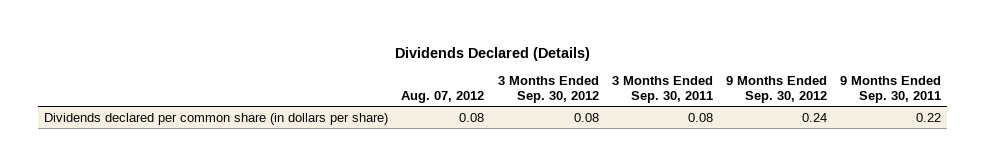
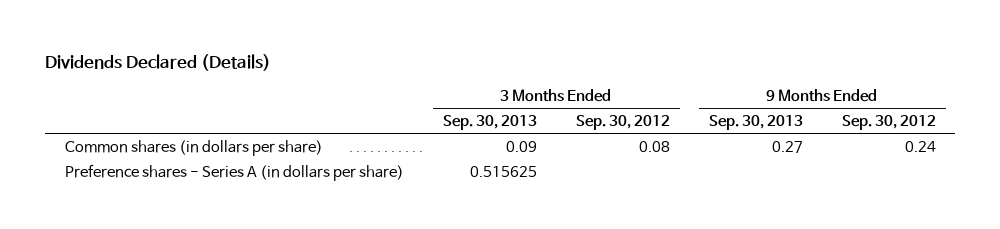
[401,91,485,104] Aug. 07, 2012 -> none
[611,76,713,104] 3 Months Ended Sep. 30, 2011 -> none
[839,76,941,104] 9 Months Ended Sep. 30, 2011 -> none
none -> [442,115,537,131] Sep. 30, 2013
none -> [708,115,803,131] Sep. 30, 2013
[44,112,389,125] Dividends declared per common share (in dollars per share) -> [64,139,323,156] Common shares (in dollars per share)
none -> [64,163,404,181] Preference shares - Series A (in dollars per share)

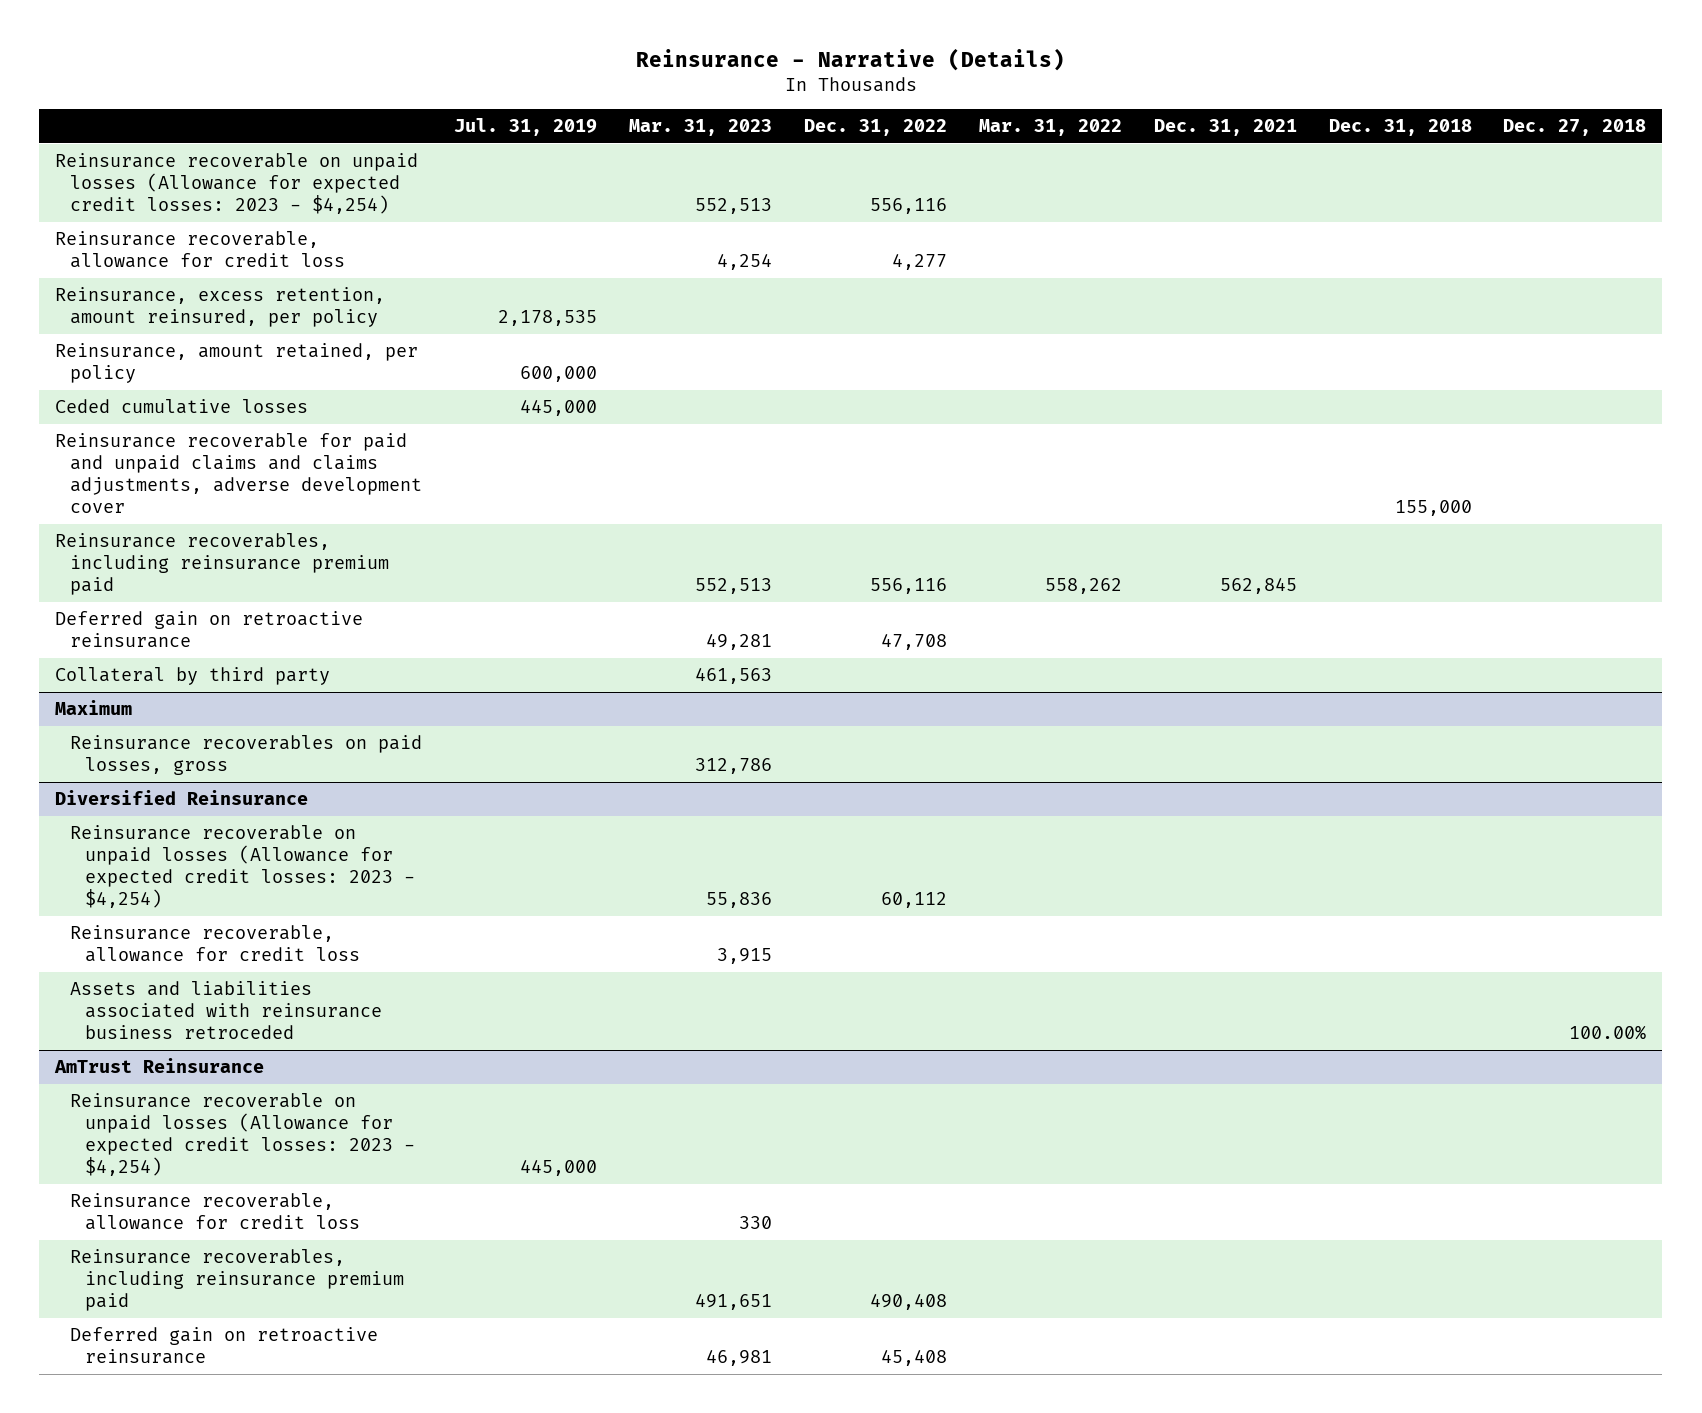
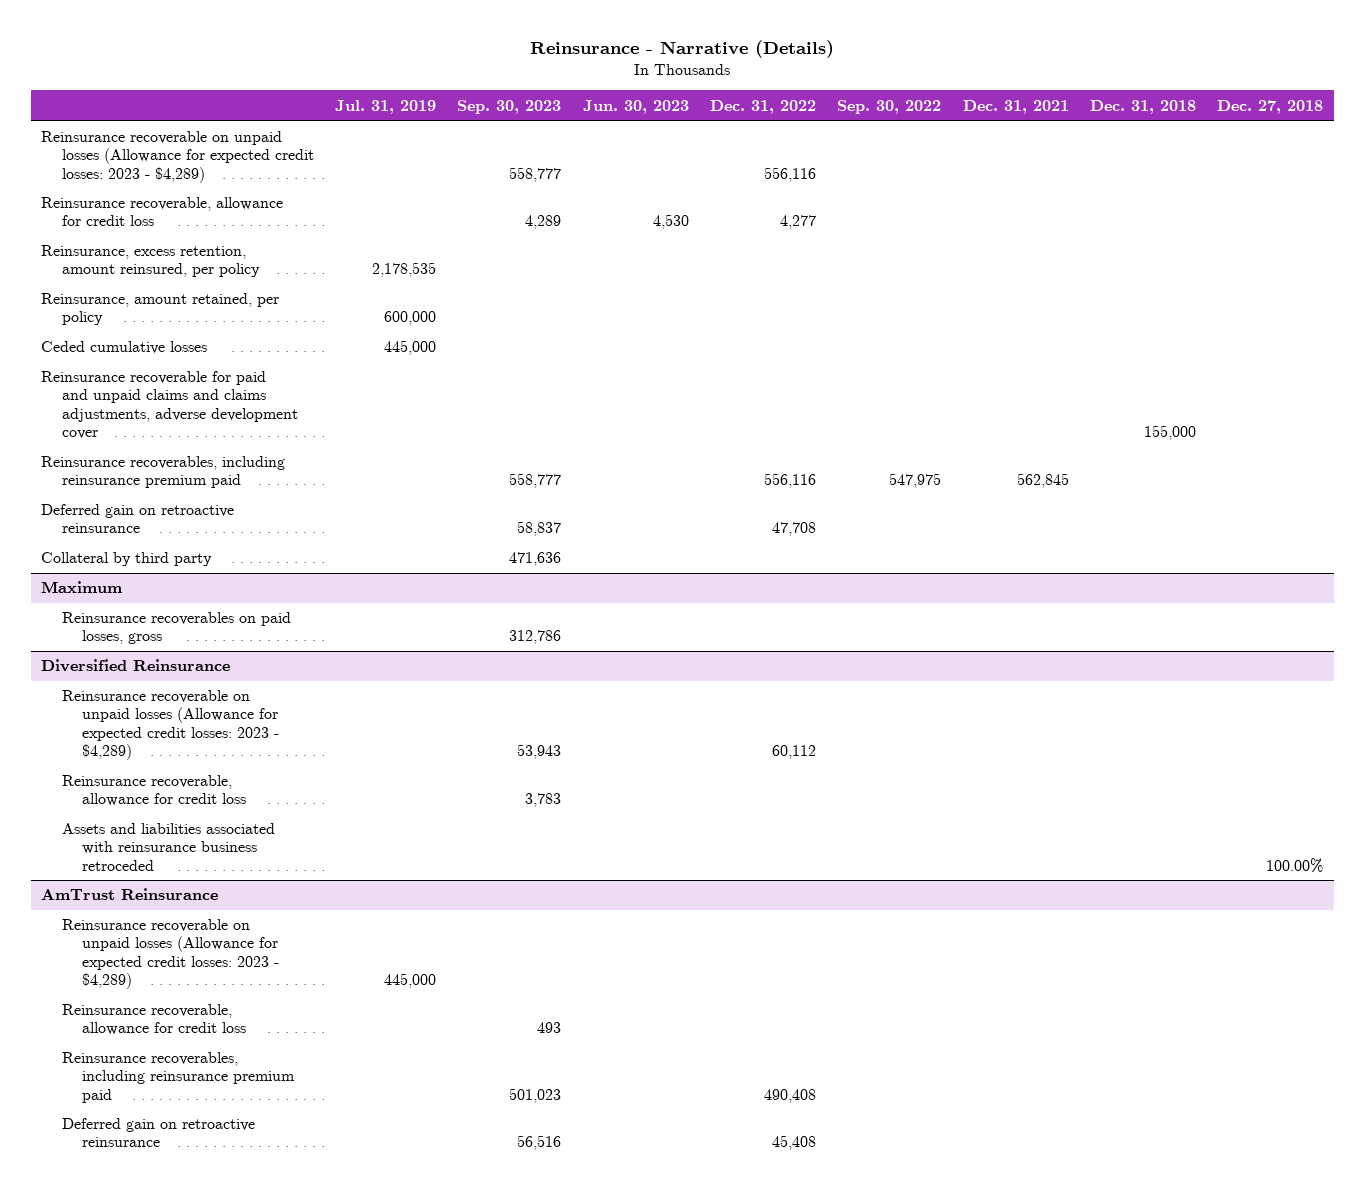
[628,119,772,137] Mar. 31, 2023 -> none
[978,119,1122,137] Mar. 31, 2022 -> none
none -> [457,99,562,114] Sep. 30, 2023
none -> [582,99,689,114] Jun. 30, 2023
none -> [837,99,942,114] Sep. 30, 2022
[55,153,419,215] Reinsurance recoverable on unpaid losses (Allowance for expected credit losses: 2023 - $4,254) -> [41,131,314,183] Reinsurance recoverable on unpaid losses (Allowance for expected credit losses: 2023 - $4,289)
[70,825,416,909] Reinsurance recoverable on unpaid losses (Allowance for expected credit losses: 2023 - $4,254) -> [61,690,280,760] Reinsurance recoverable on unpaid losses (Allowance for expected credit losses: 2023 - $4,289)
[70,1093,416,1177] Reinsurance recoverable on unpaid losses (Allowance for expected credit losses: 2023 - $4,254) -> [61,919,280,989] Reinsurance recoverable on unpaid losses (Allowance for expected credit losses: 2023 - $4,289)

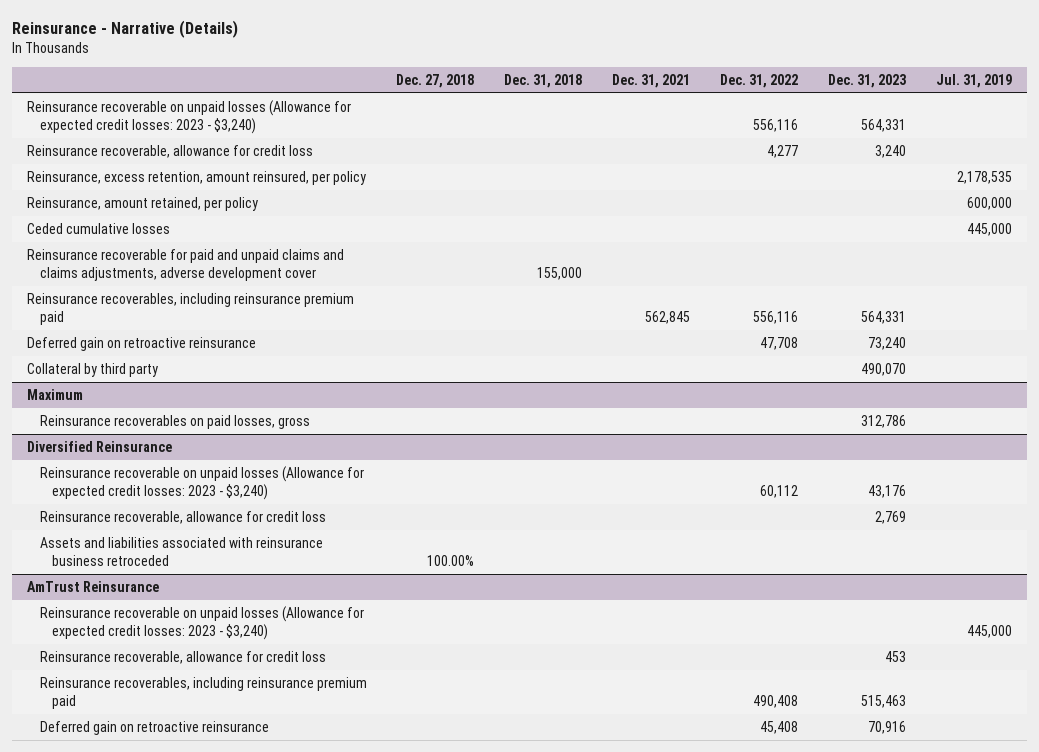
[457,99,562,114] Sep. 30, 2023 -> none
[582,99,689,114] Jun. 30, 2023 -> none
[837,99,942,114] Sep. 30, 2022 -> none
none -> [827,73,906,88] Dec. 31, 2023
[41,131,314,183] Reinsurance recoverable on unpaid losses (Allowance for expected credit losses: 2023 - $4,289) -> [27,100,352,134] Reinsurance recoverable on unpaid losses (Allowance for expected credit losses: 2023 - $3,240)
[61,690,280,760] Reinsurance recoverable on unpaid losses (Allowance for expected credit losses: 2023 - $4,289) -> [39,466,364,500] Reinsurance recoverable on unpaid losses (Allowance for expected credit losses: 2023 - $3,240)
[61,919,280,989] Reinsurance recoverable on unpaid losses (Allowance for expected credit losses: 2023 - $4,289) -> [39,606,364,640] Reinsurance recoverable on unpaid losses (Allowance for expected credit losses: 2023 - $3,240)

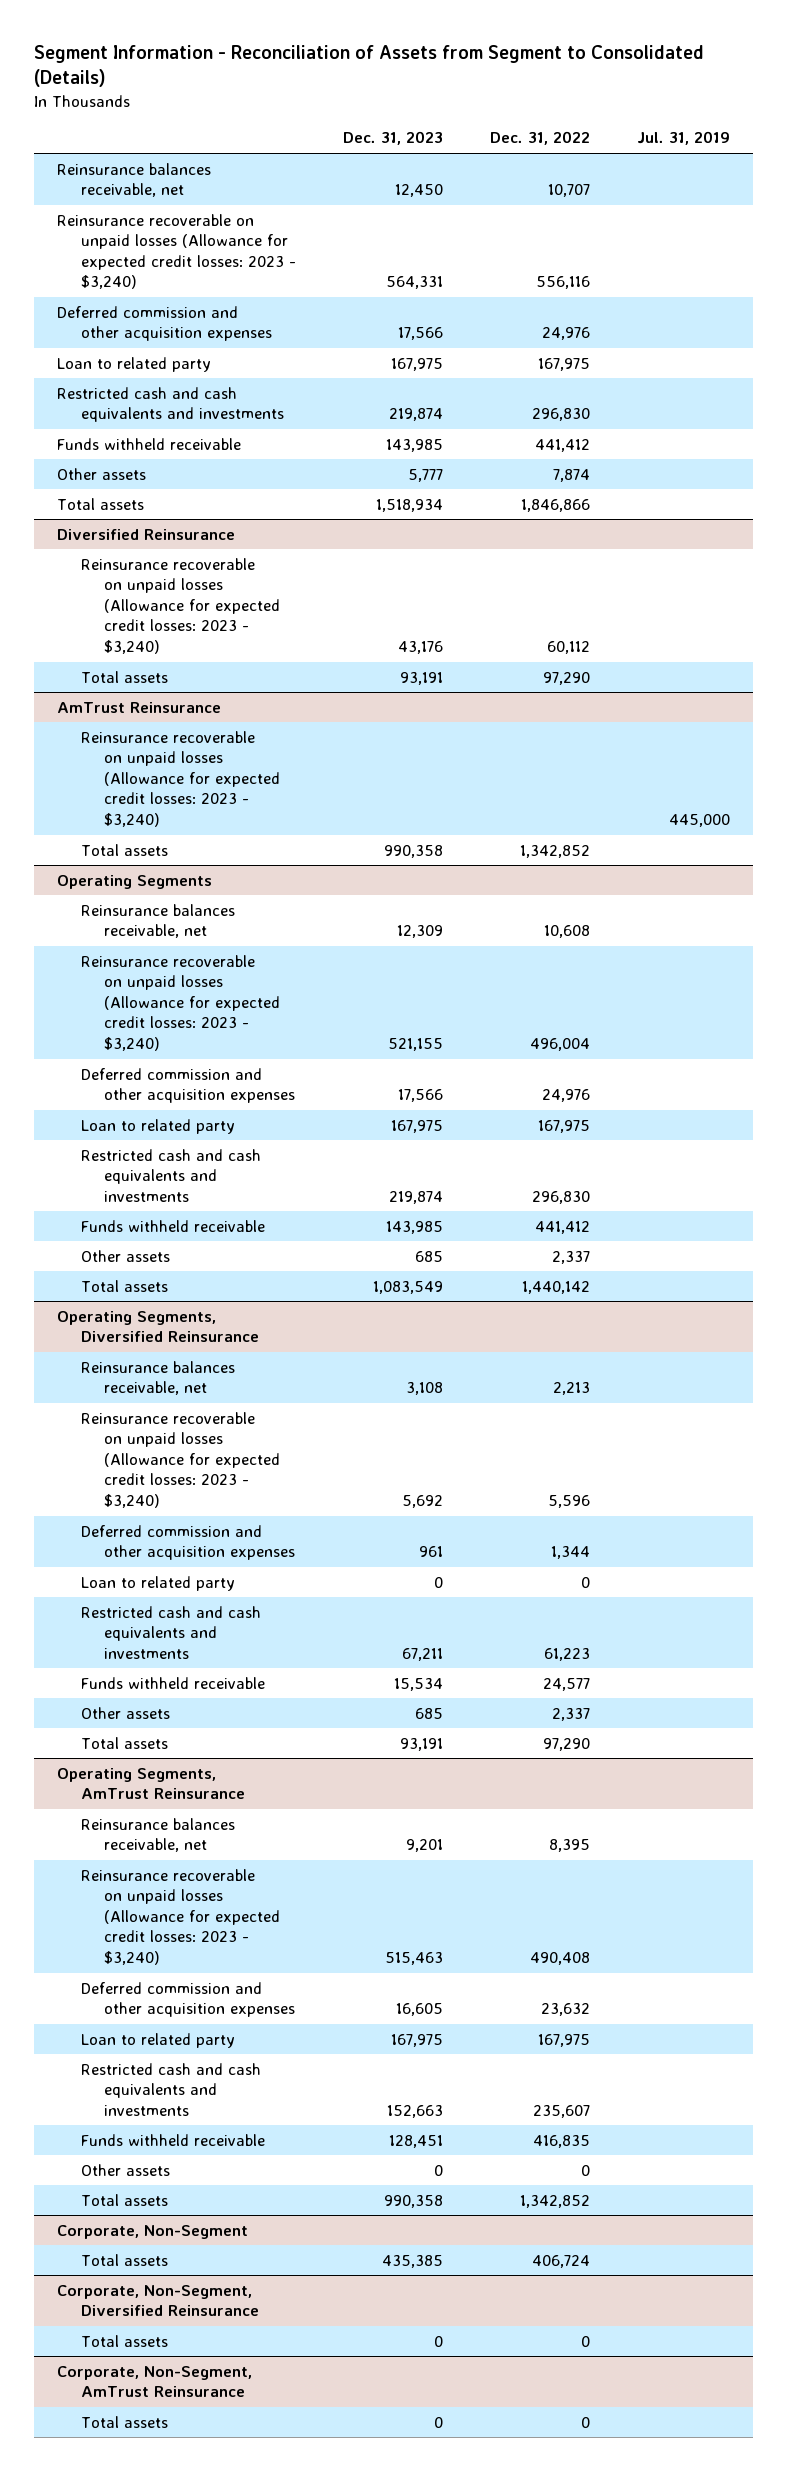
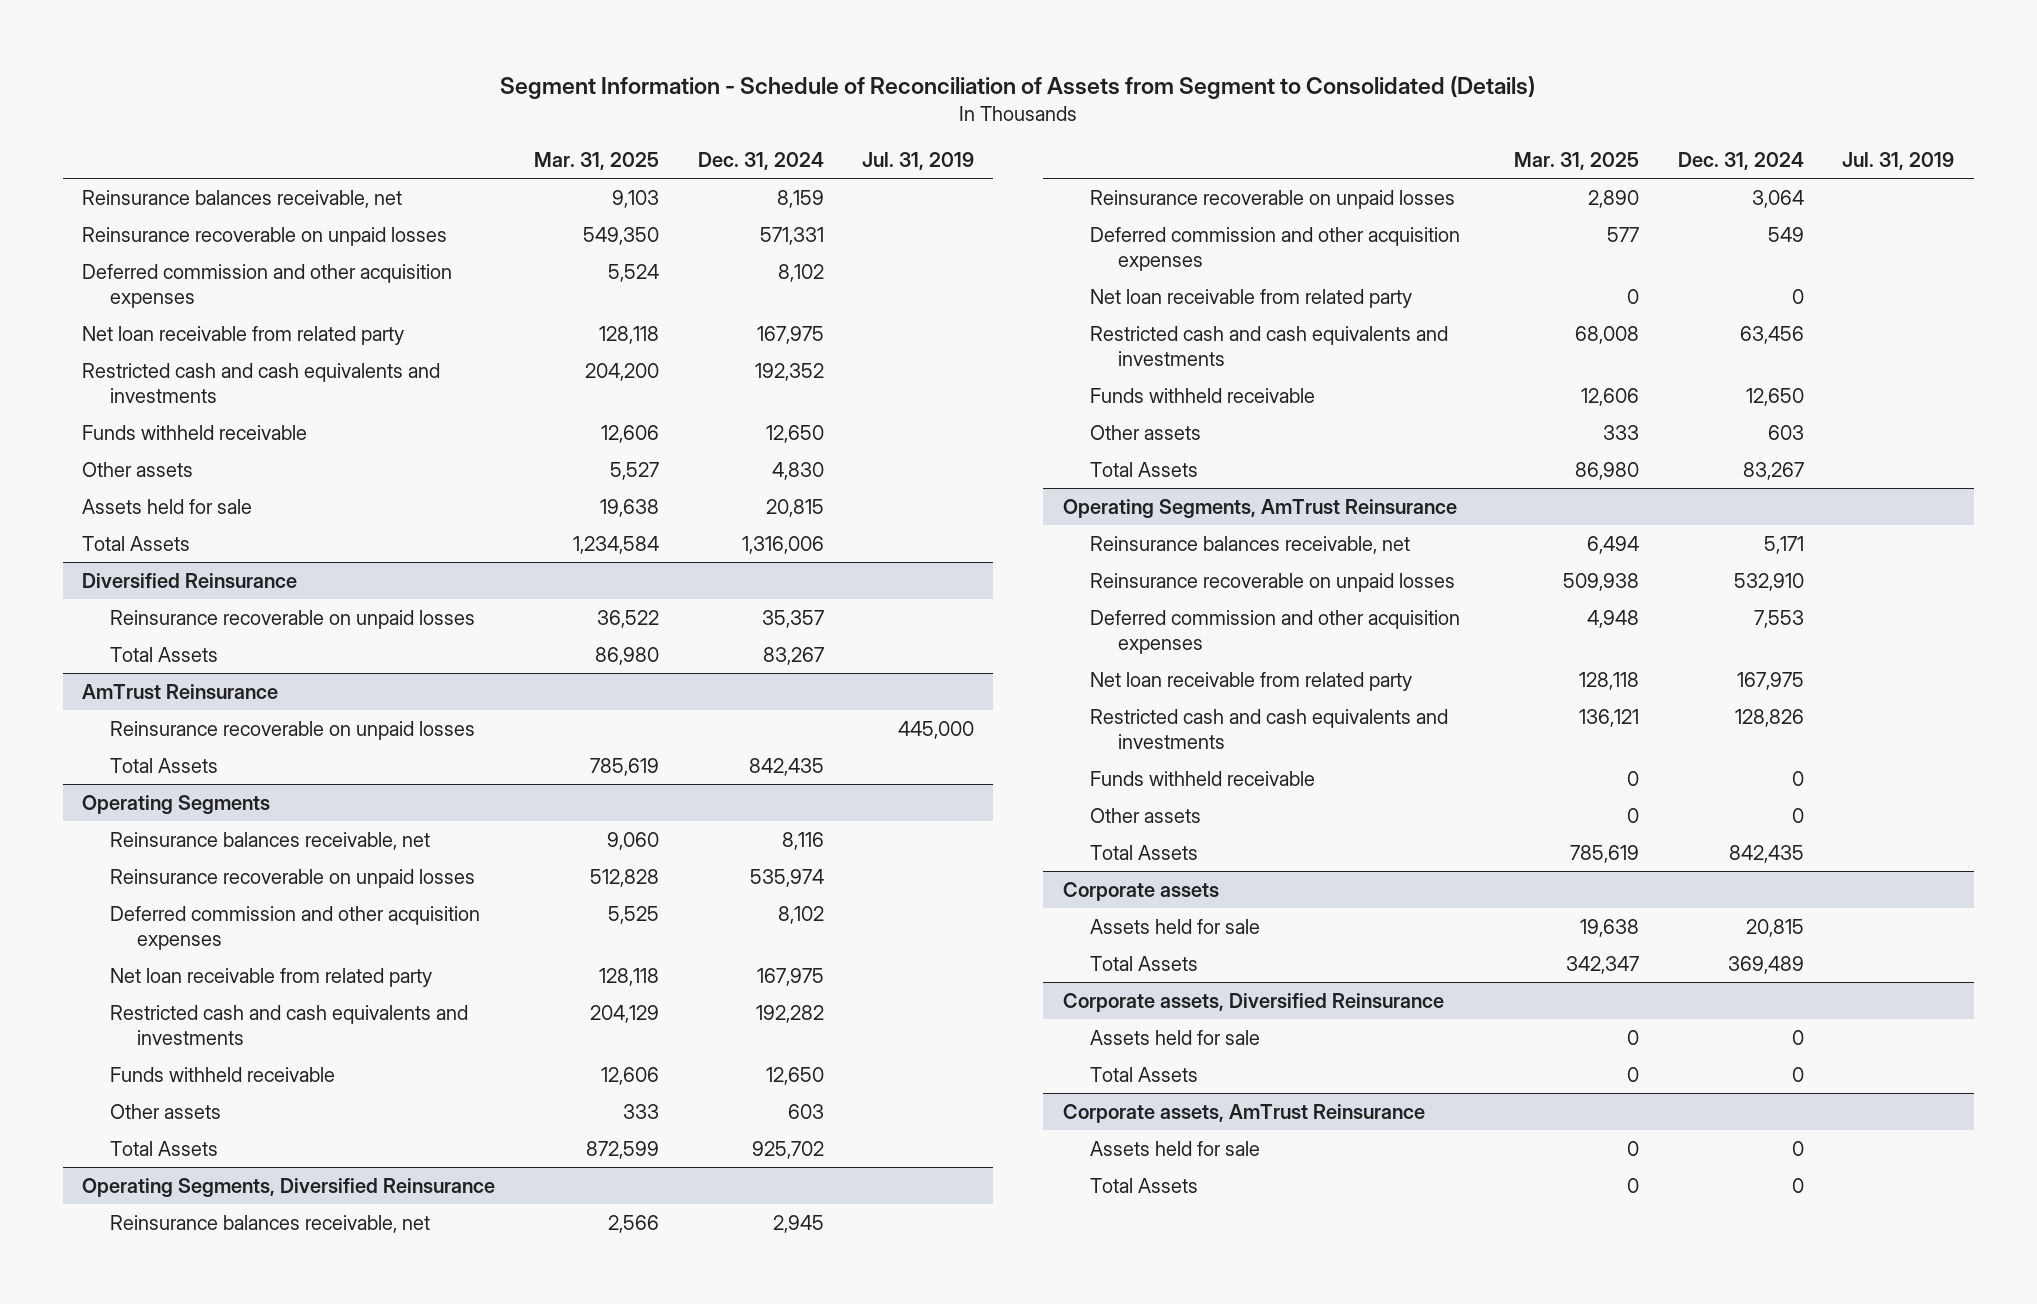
[33,45,704,88] Segment Information - Reconciliation of Assets from Segment to Consolidated (Details) -> [500,76,1536,100] Segment Information - Schedule of Reconciliation of Assets from Segment to Consolidated (Details)
[342,131,443,146] Dec. 31, 2023 -> none
[489,131,590,146] Dec. 31, 2022 -> none
none -> [533,151,659,170] Mar. 31, 2025
none -> [697,151,824,170] Dec. 31, 2024
[57,213,296,290] Reinsurance recoverable on unpaid losses (Allowance for expected credit losses: 2023 - $3,240) -> [82,226,448,246] Reinsurance recoverable on unpaid losses
[57,356,212,372] Loan to related party -> [82,325,405,345] Net loan receivable from related party
none -> [82,498,253,514] Assets held for sale
[57,497,145,510] Total assets -> [82,535,191,551] Total Assets
[80,557,281,655] Reinsurance recoverable on unpaid losses (Allowance for expected credit losses: 2023 - $3,240) -> [109,609,475,629] Reinsurance recoverable on unpaid losses
[80,670,168,683] Total assets -> [109,646,218,662] Total Assets
[80,730,281,828] Reinsurance recoverable on unpaid losses (Allowance for expected credit losses: 2023 - $3,240) -> [109,720,475,740] Reinsurance recoverable on unpaid losses
[80,843,168,856] Total assets -> [109,757,218,773] Total Assets
[80,954,281,1052] Reinsurance recoverable on unpaid losses (Allowance for expected credit losses: 2023 - $3,240) -> [109,868,475,888] Reinsurance recoverable on unpaid losses
[80,1118,235,1134] Loan to related party -> [109,967,432,987] Net loan receivable from related party
[80,1279,168,1292] Total assets -> [109,1140,218,1156] Total Assets
[80,1411,281,1509] Reinsurance recoverable on unpaid losses (Allowance for expected credit losses: 2023 - $3,240) -> [1090,189,1456,209] Reinsurance recoverable on unpaid losses
[80,1575,235,1591] Loan to related party -> [1090,288,1413,308] Net loan receivable from related party
[80,1736,168,1749] Total assets -> [1090,461,1199,477] Total Assets
[80,1868,281,1966] Reinsurance recoverable on unpaid losses (Allowance for expected credit losses: 2023 - $3,240) -> [1090,572,1456,592] Reinsurance recoverable on unpaid losses
[80,2032,235,2048] Loan to related party -> [1090,671,1413,691] Net loan receivable from related party
[80,2193,168,2206] Total assets -> [1090,844,1199,860] Total Assets
[57,2224,249,2239] Corporate, Non-Segment -> [1062,881,1219,901] Corporate assets
none -> [1090,918,1261,934] Assets held for sale
[80,2253,168,2266] Total assets -> [1090,955,1199,971] Total Assets
[57,2284,259,2317] Corporate, Non-Segment, Diversified Reinsurance -> [1062,992,1444,1012] Corporate assets, Diversified Reinsurance
none -> [1090,1029,1261,1045] Assets held for sale
[80,2334,168,2347] Total assets -> [1090,1066,1199,1082] Total Assets
[57,2365,253,2398] Corporate, Non-Segment, AmTrust Reinsurance -> [1062,1103,1425,1123] Corporate assets, AmTrust Reinsurance
none -> [1090,1140,1261,1156] Assets held for sale
[80,2415,168,2428] Total assets -> [1090,1177,1199,1193] Total Assets

